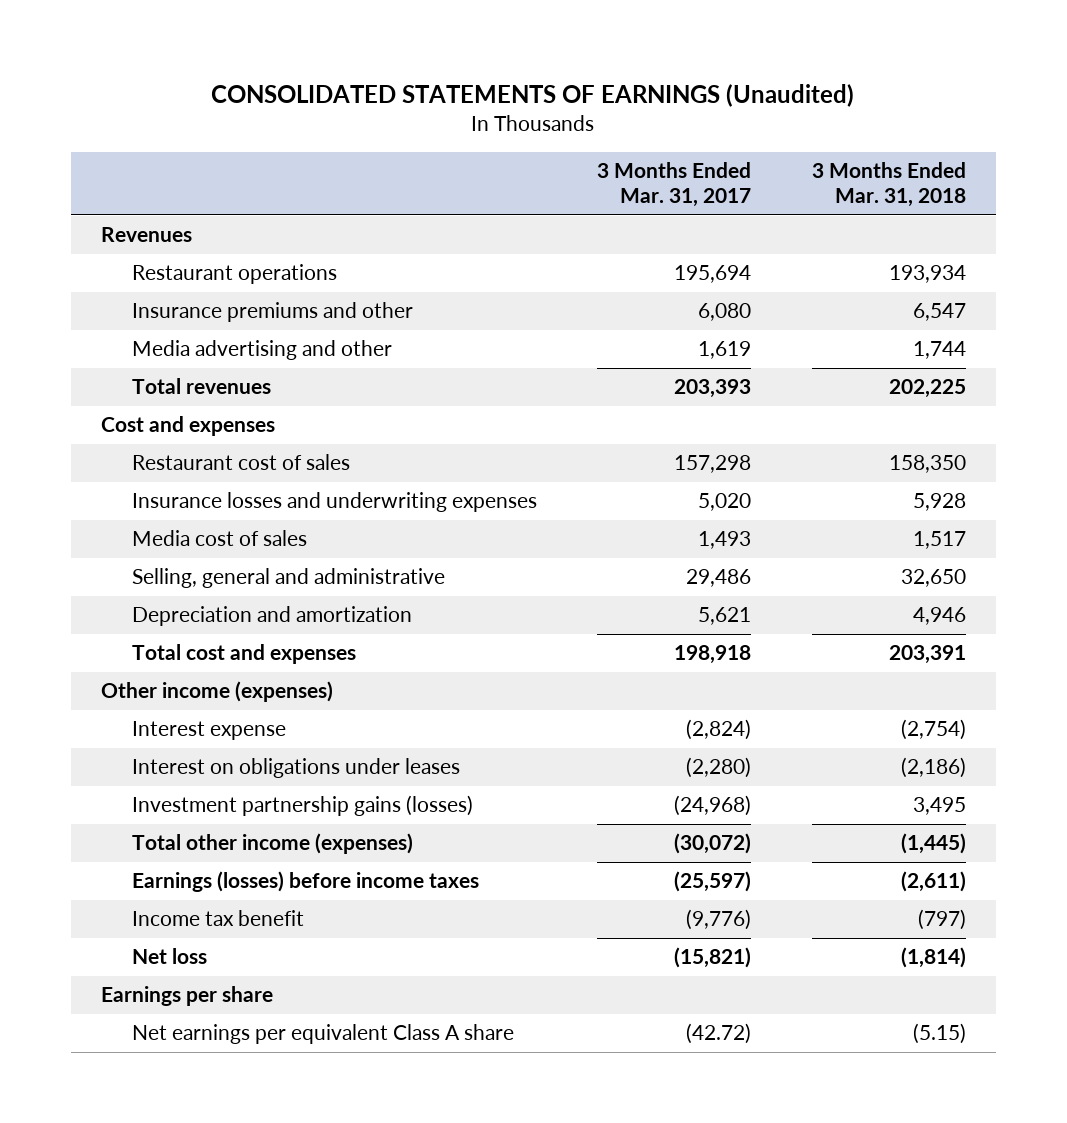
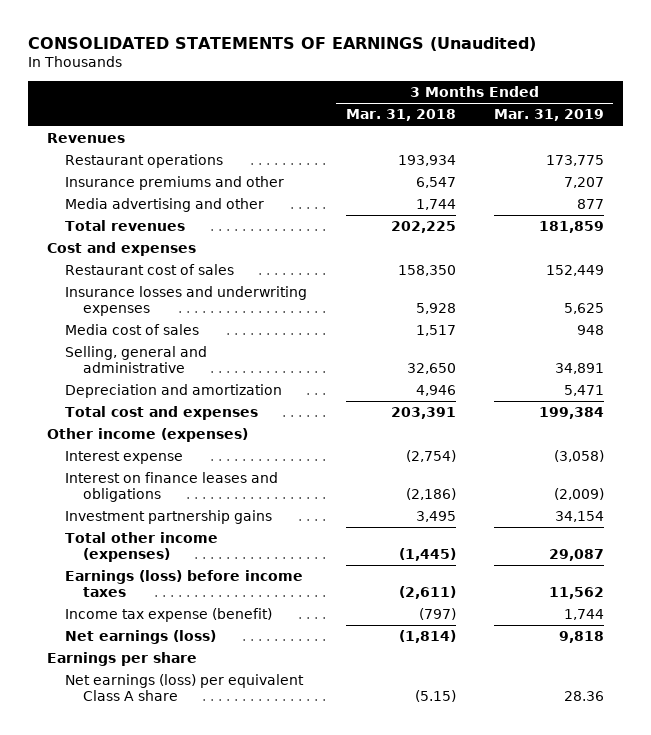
[597,162,752,208] 3 Months Ended Mar. 31, 2017 -> none
none -> [493,109,604,122] Mar. 31, 2019
[132,758,461,779] Interest on obligations under leases -> [65,472,279,502] Interest on finance leases and obligations
[132,795,474,817] Investment partnership gains (losses) -> [65,510,273,525] Investment partnership gains
[132,871,480,893] Earnings (losses) before income taxes -> [65,570,304,597] Earnings (loss) before income taxes
[132,910,305,927] Income tax benefit -> [65,608,273,623] Income tax expense (benefit)
[132,948,208,965] Net loss -> [65,630,217,645] Net earnings (loss)
[132,1024,515,1045] Net earnings per equivalent Class A share -> [65,674,305,701] Net earnings (loss) per equivalent Class A share

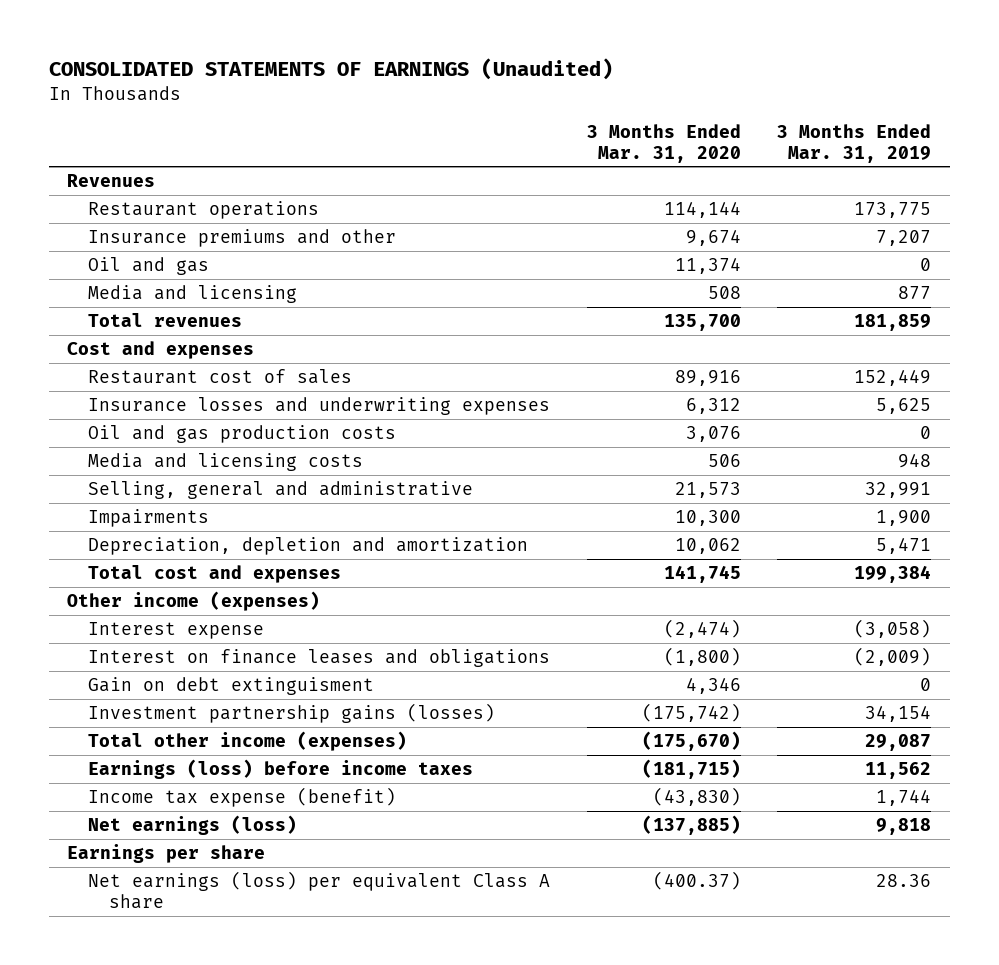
[345,109,456,122] Mar. 31, 2018 -> none
none -> [586,123,741,163] 3 Months Ended Mar. 31, 2020
none -> [87,257,209,276] Oil and gas
[65,198,265,213] Media advertising and other -> [87,285,297,304] Media and licensing
none -> [87,425,396,444] Oil and gas production costs
[65,324,200,336] Media cost of sales -> [87,453,363,472] Media and licensing costs
[554,362,604,374] 34,891 -> [865,482,932,499] 32,991
none -> [87,509,209,528] Impairments
[65,384,283,399] Depreciation and amortization -> [87,537,528,556] Depreciation, depletion and amortization
none -> [87,677,374,696] Gain on debt extinguisment
[65,510,273,525] Investment partnership gains -> [87,703,495,724] Investment partnership gains (losses)

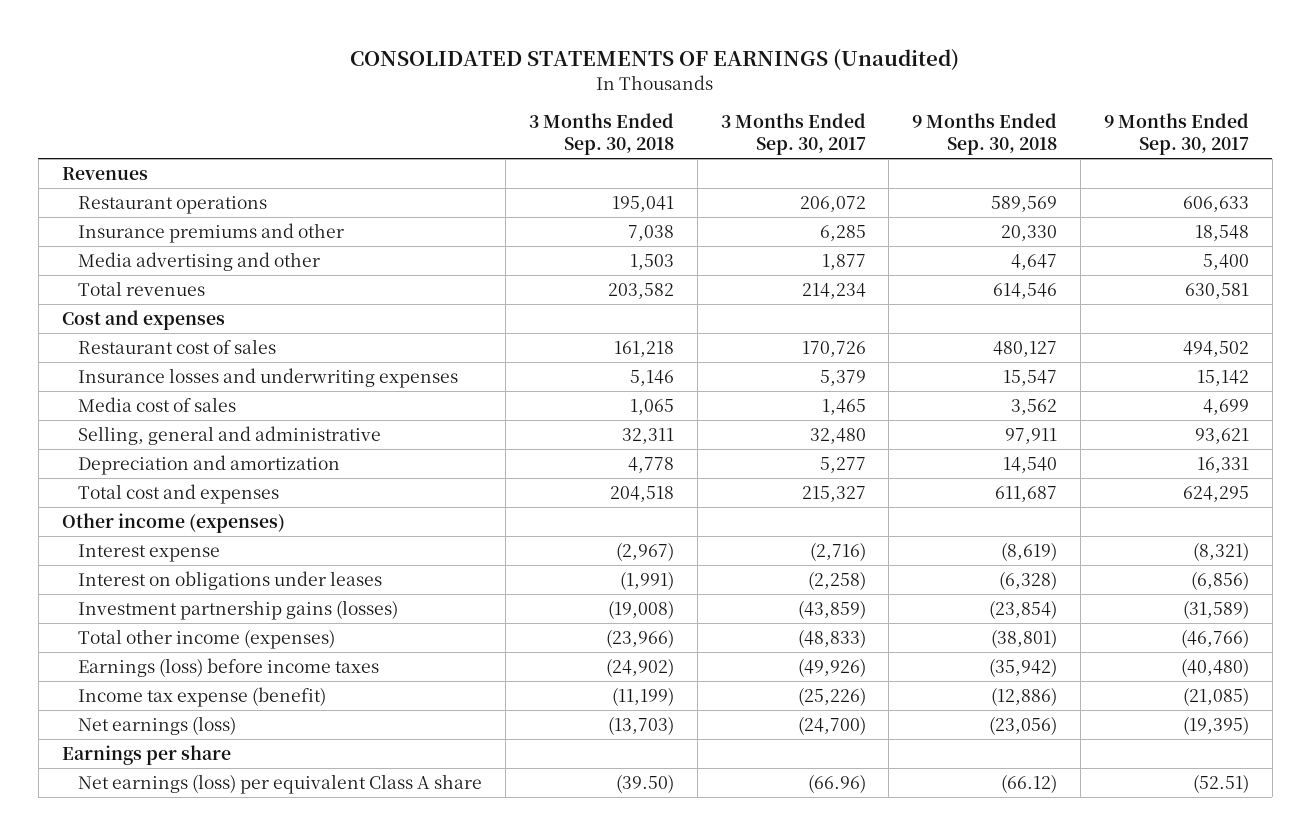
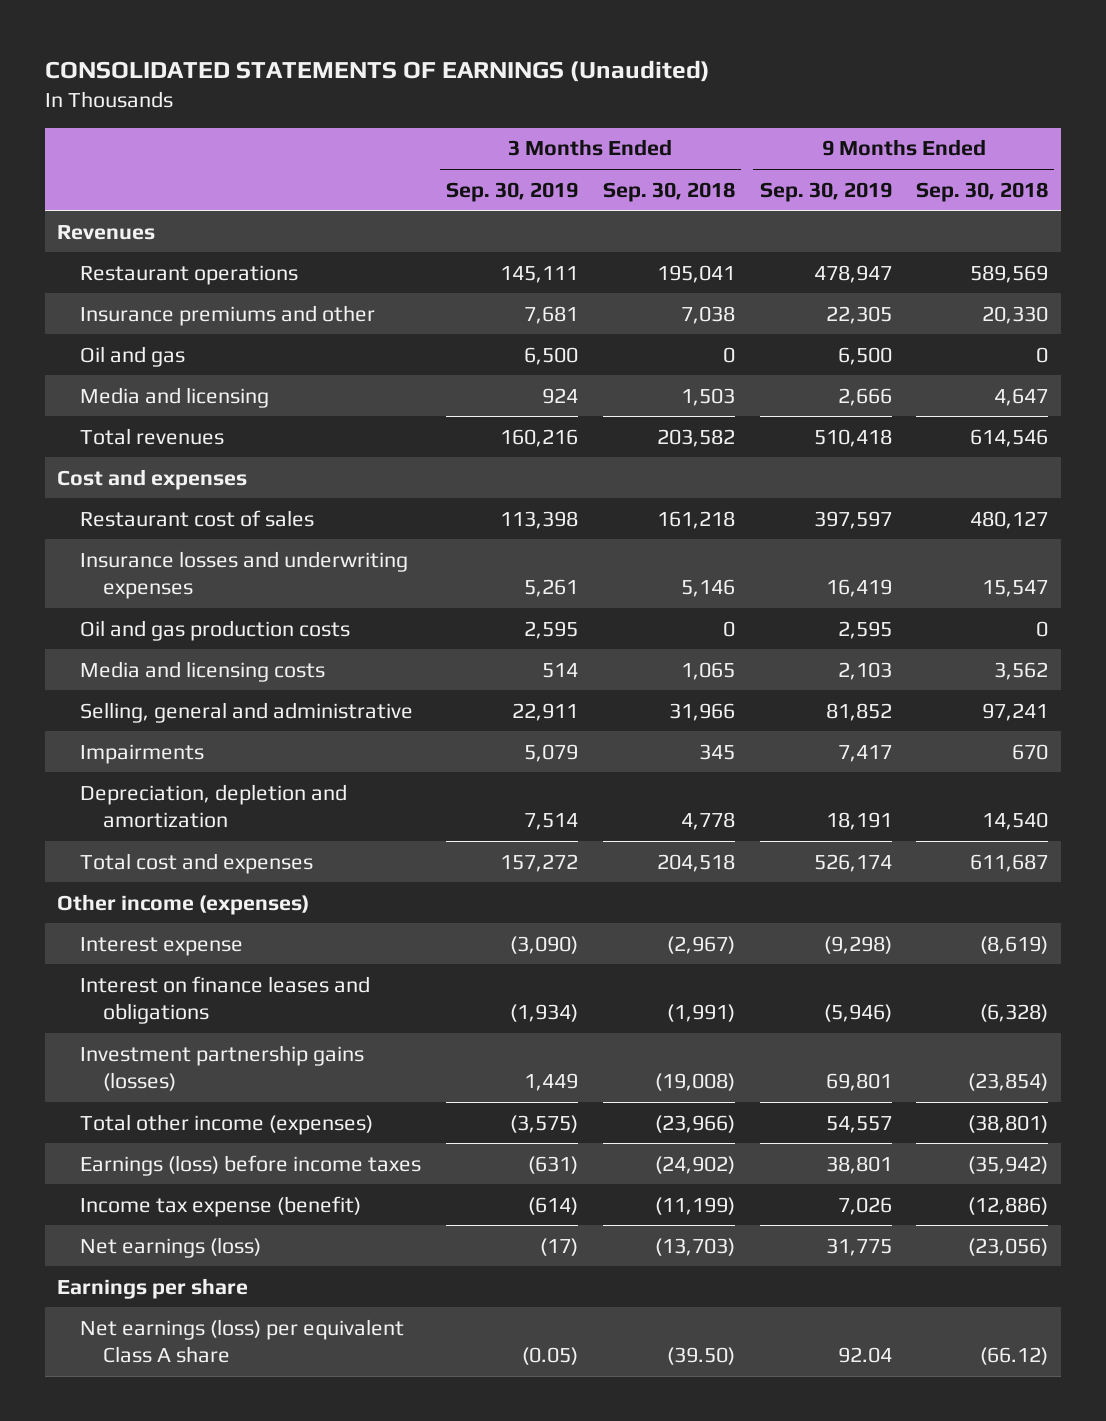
[720,113,866,156] 3 Months Ended Sep. 30, 2017 -> none
[1104,113,1250,156] 9 Months Ended Sep. 30, 2017 -> none
none -> [446,181,579,202] Sep. 30, 2019
none -> [759,181,892,202] Sep. 30, 2019
none -> [80,345,186,367] Oil and gas
[78,251,321,271] Media advertising and other -> [80,386,270,408] Media and licensing
none -> [80,619,351,641] Oil and gas production costs
[78,396,237,412] Media cost of sales -> [80,660,326,682] Media and licensing costs
[621,427,674,444] 32,311 -> [668,702,735,721] 31,966
[1005,427,1058,444] 97,911 -> [982,702,1049,721] 97,241
none -> [80,743,205,764] Impairments
[78,454,341,475] Depreciation and amortization -> [80,783,348,828] Depreciation, depletion and amortization
[78,570,383,590] Interest on obligations under leases -> [80,975,371,1024] Interest on finance leases and obligations

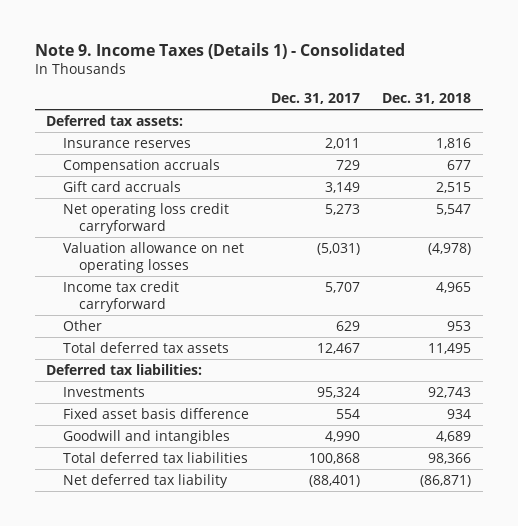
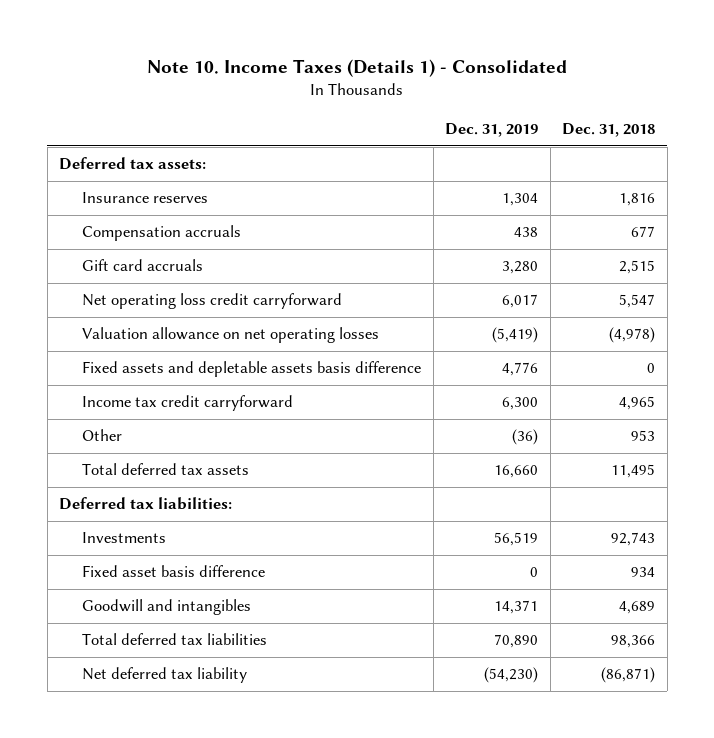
[34,42,405,59] Note 9. Income Taxes (Details 1) - Consolidated -> [147,58,568,77] Note 10. Income Taxes (Details 1) - Consolidated
[271,93,361,105] Dec. 31, 2017 -> none
none -> [445,122,539,137] Dec. 31, 2019
none -> [82,361,422,378] Fixed assets and depletable assets basis difference

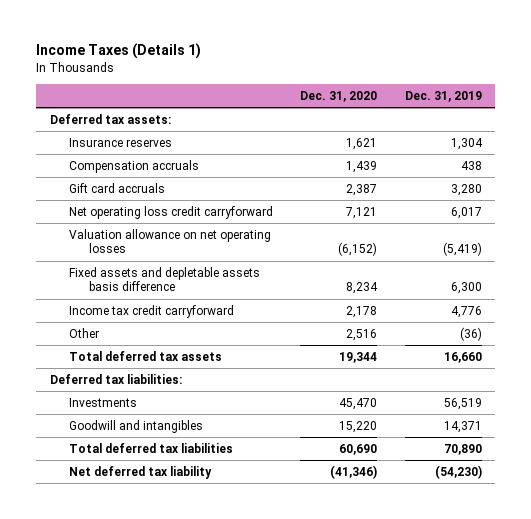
[147,58,568,77] Note 10. Income Taxes (Details 1) - Consolidated -> [36,43,202,60] Income Taxes (Details 1)
[562,122,656,137] Dec. 31, 2018 -> none
none -> [300,90,378,102] Dec. 31, 2020
[502,362,539,377] 4,776 -> [450,282,482,295] 6,300
[502,397,539,411] 6,300 -> [450,306,482,319] 4,776
[82,565,266,578] Fixed asset basis difference -> none

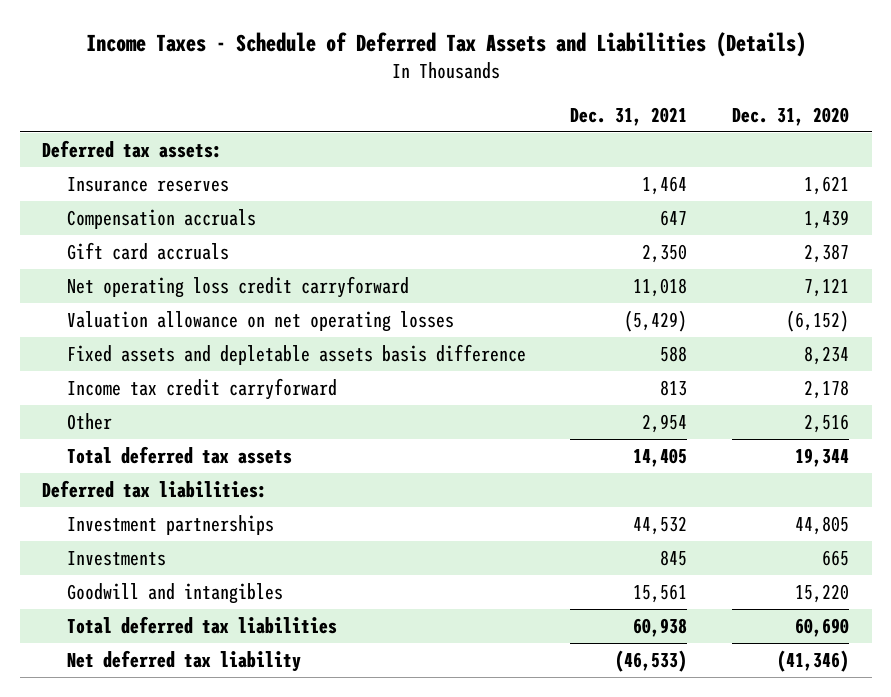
[36,43,202,60] Income Taxes (Details 1) -> [85,31,806,57] Income Taxes - Schedule of Deferred Tax Assets and Liabilities (Details)
[404,90,482,102] Dec. 31, 2019 -> none
none -> [570,106,688,126] Dec. 31, 2021
none -> [66,515,274,536] Investment partnerships
[339,398,378,411] 45,470 -> [822,550,850,567] 665

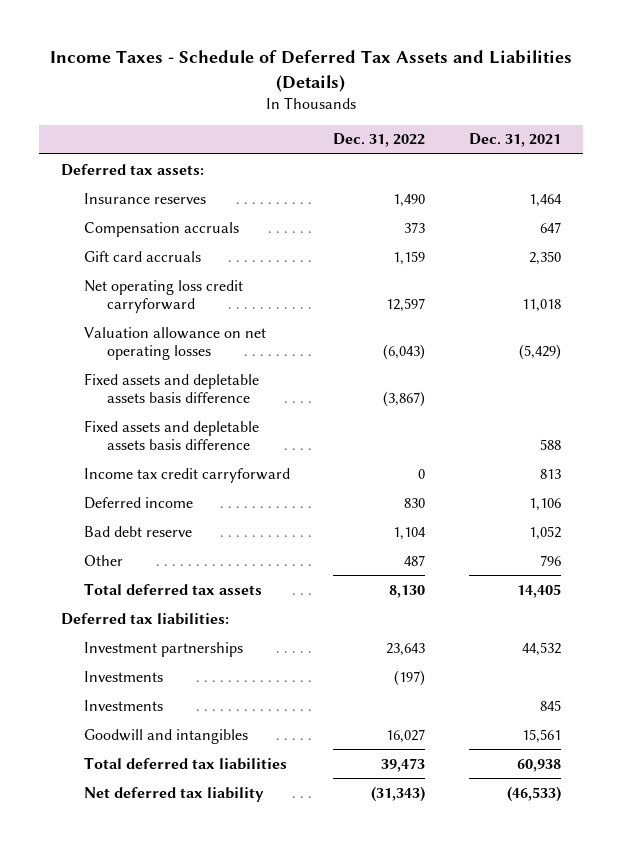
[732,106,850,126] Dec. 31, 2020 -> none
none -> [333,133,426,148] Dec. 31, 2022
none -> [83,372,259,404] Fixed assets and depletable assets basis difference
none -> [83,496,193,509] Deferred income
none -> [83,525,192,537] Bad debt reserve
[642,414,688,434] 2,954 -> [539,554,561,566] 796
none -> [83,670,163,682] Investments

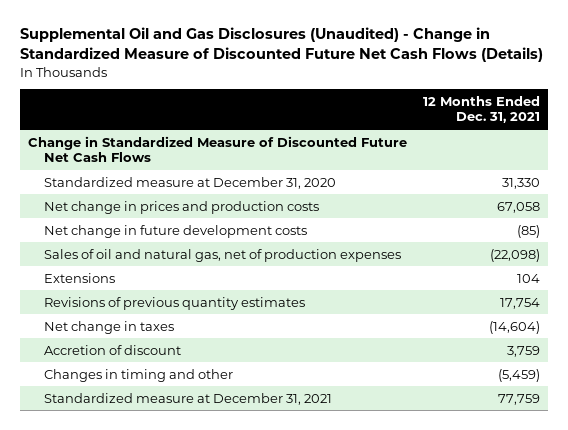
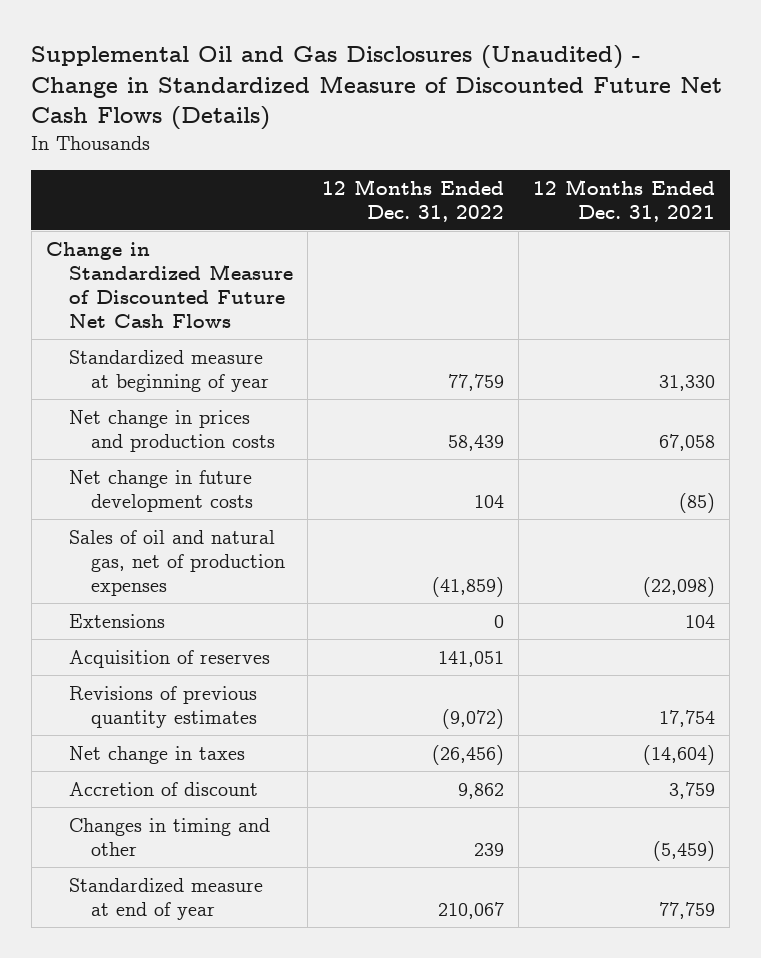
none -> [321,178,504,222] 12 Months Ended Dec. 31, 2022
[44,176,337,189] Standardized measure at December 31, 2020 -> [68,349,270,392] Standardized measure at beginning of year
none -> [68,649,270,668] Acquisition of reserves
[44,392,333,405] Standardized measure at December 31, 2021 -> [68,877,263,920] Standardized measure at end of year

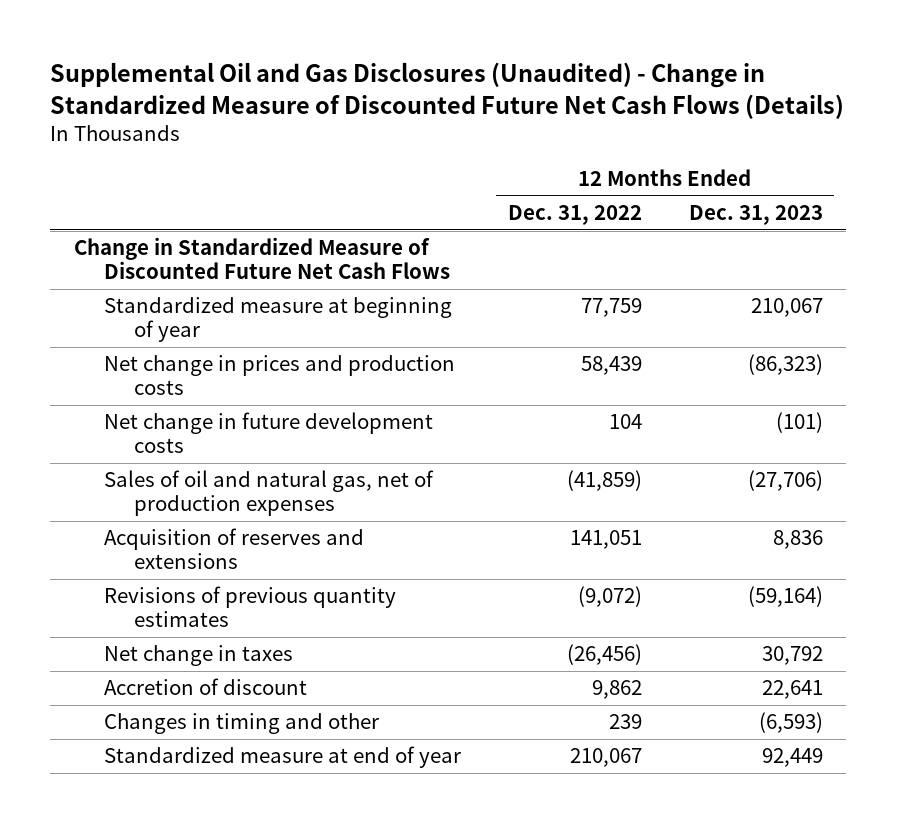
[533,178,716,222] 12 Months Ended Dec. 31, 2021 -> none
none -> [688,205,823,226] Dec. 31, 2023
[68,649,270,668] Acquisition of reserves -> none
[68,613,165,628] Extensions -> [104,528,365,570] Acquisition of reserves and extensions
[493,614,504,628] 0 -> [569,530,642,550] 141,051

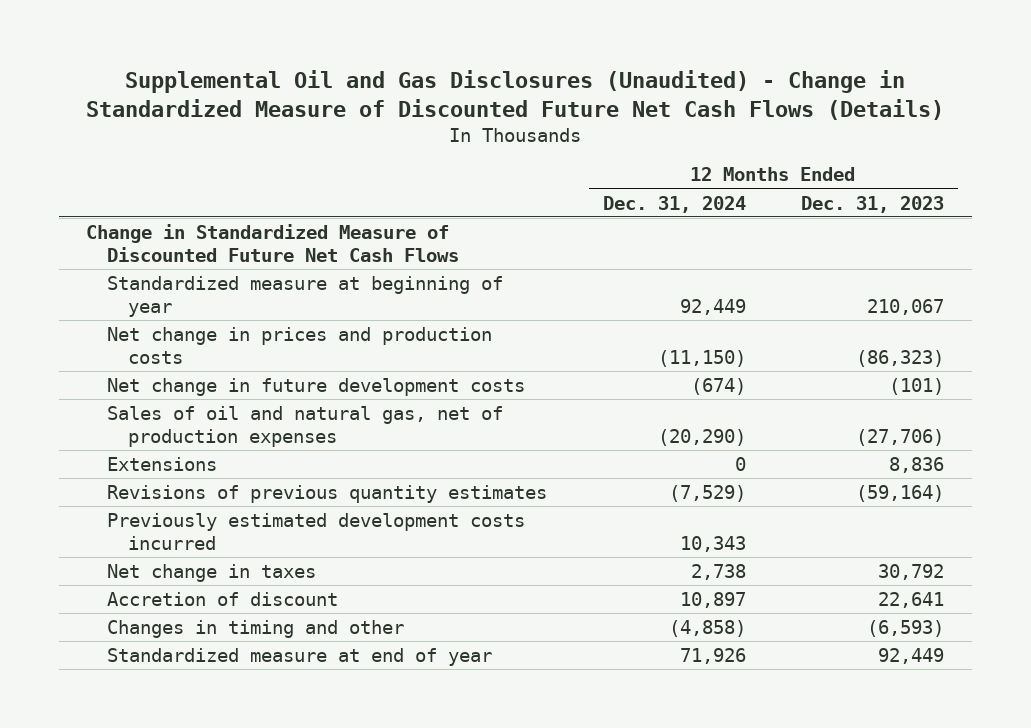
[507,205,642,226] Dec. 31, 2022 -> none
none -> [602,195,746,213] Dec. 31, 2024
[104,528,365,570] Acquisition of reserves and extensions -> [107,456,218,471] Extensions
none -> [107,512,526,550] Previously estimated development costs incurred

